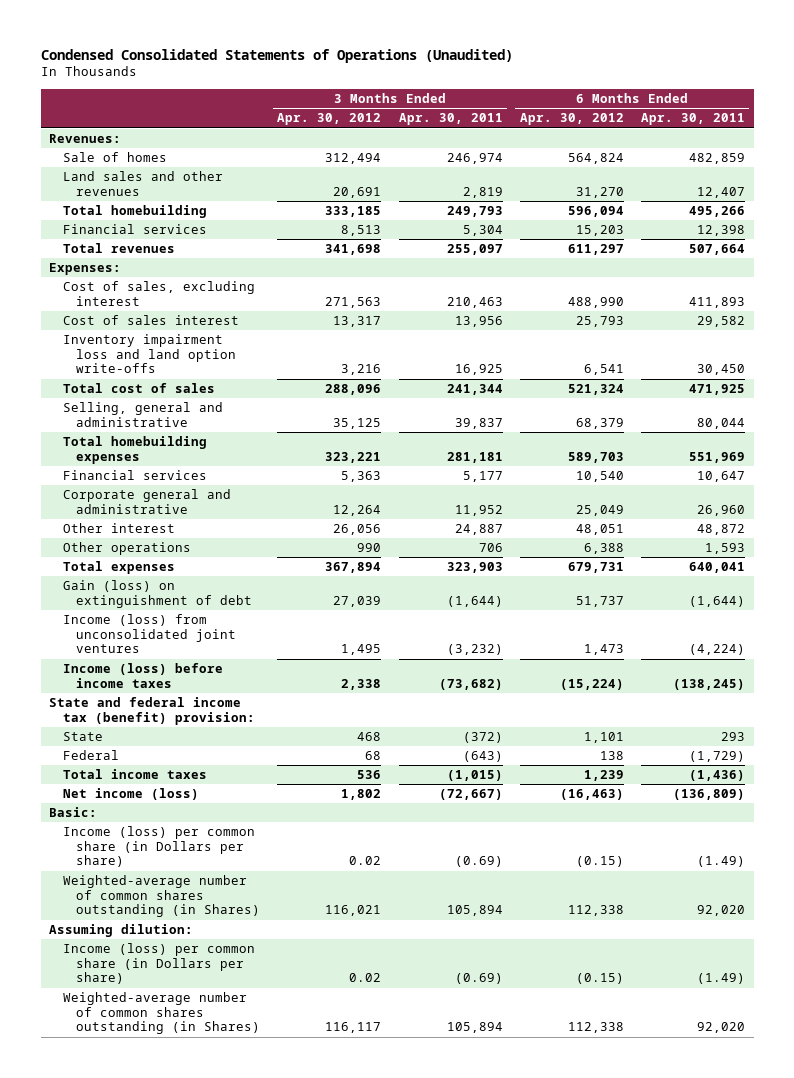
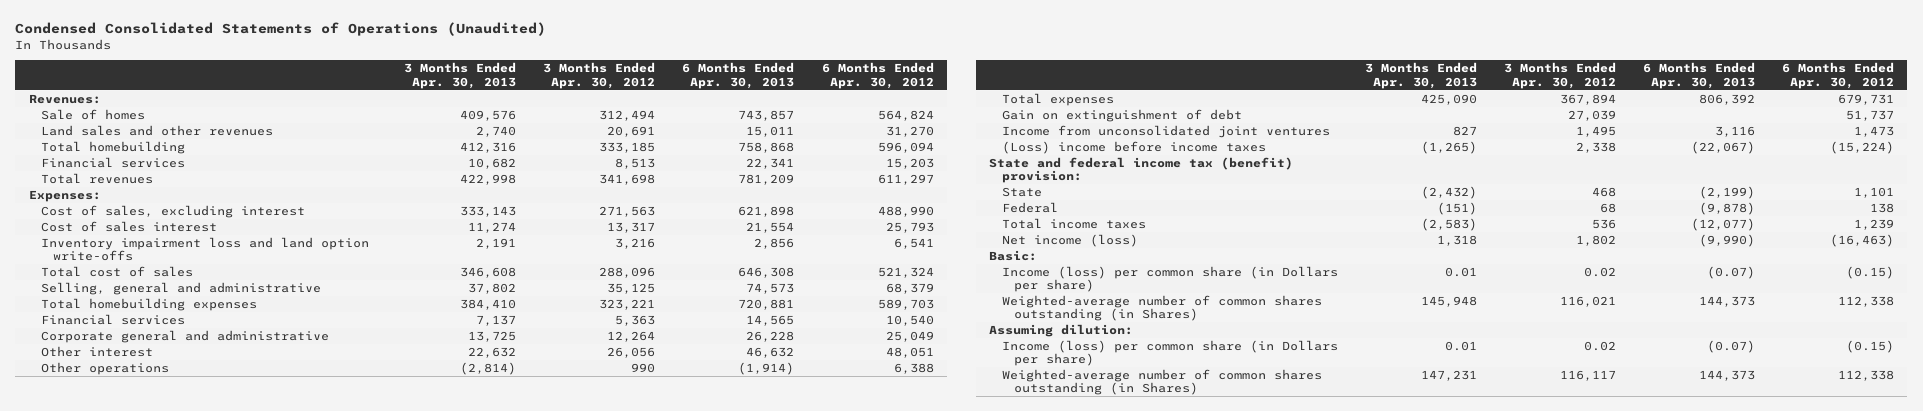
[398,113,503,126] Apr. 30, 2011 -> none
[640,113,745,126] Apr. 30, 2011 -> none
none -> [404,62,517,89] 3 Months Ended Apr. 30, 2013
none -> [682,62,795,89] 6 Months Ended Apr. 30, 2013
[62,580,253,608] Gain (loss) on extinguishment of debt -> [1001,109,1242,123] Gain on extinguishment of debt
[62,614,237,654] Income (loss) from unconsolidated joint ventures -> [1001,125,1330,139] Income from unconsolidated joint ventures
[62,663,223,688] Income (loss) before income taxes -> [1001,141,1266,155] (Loss) income before income taxes

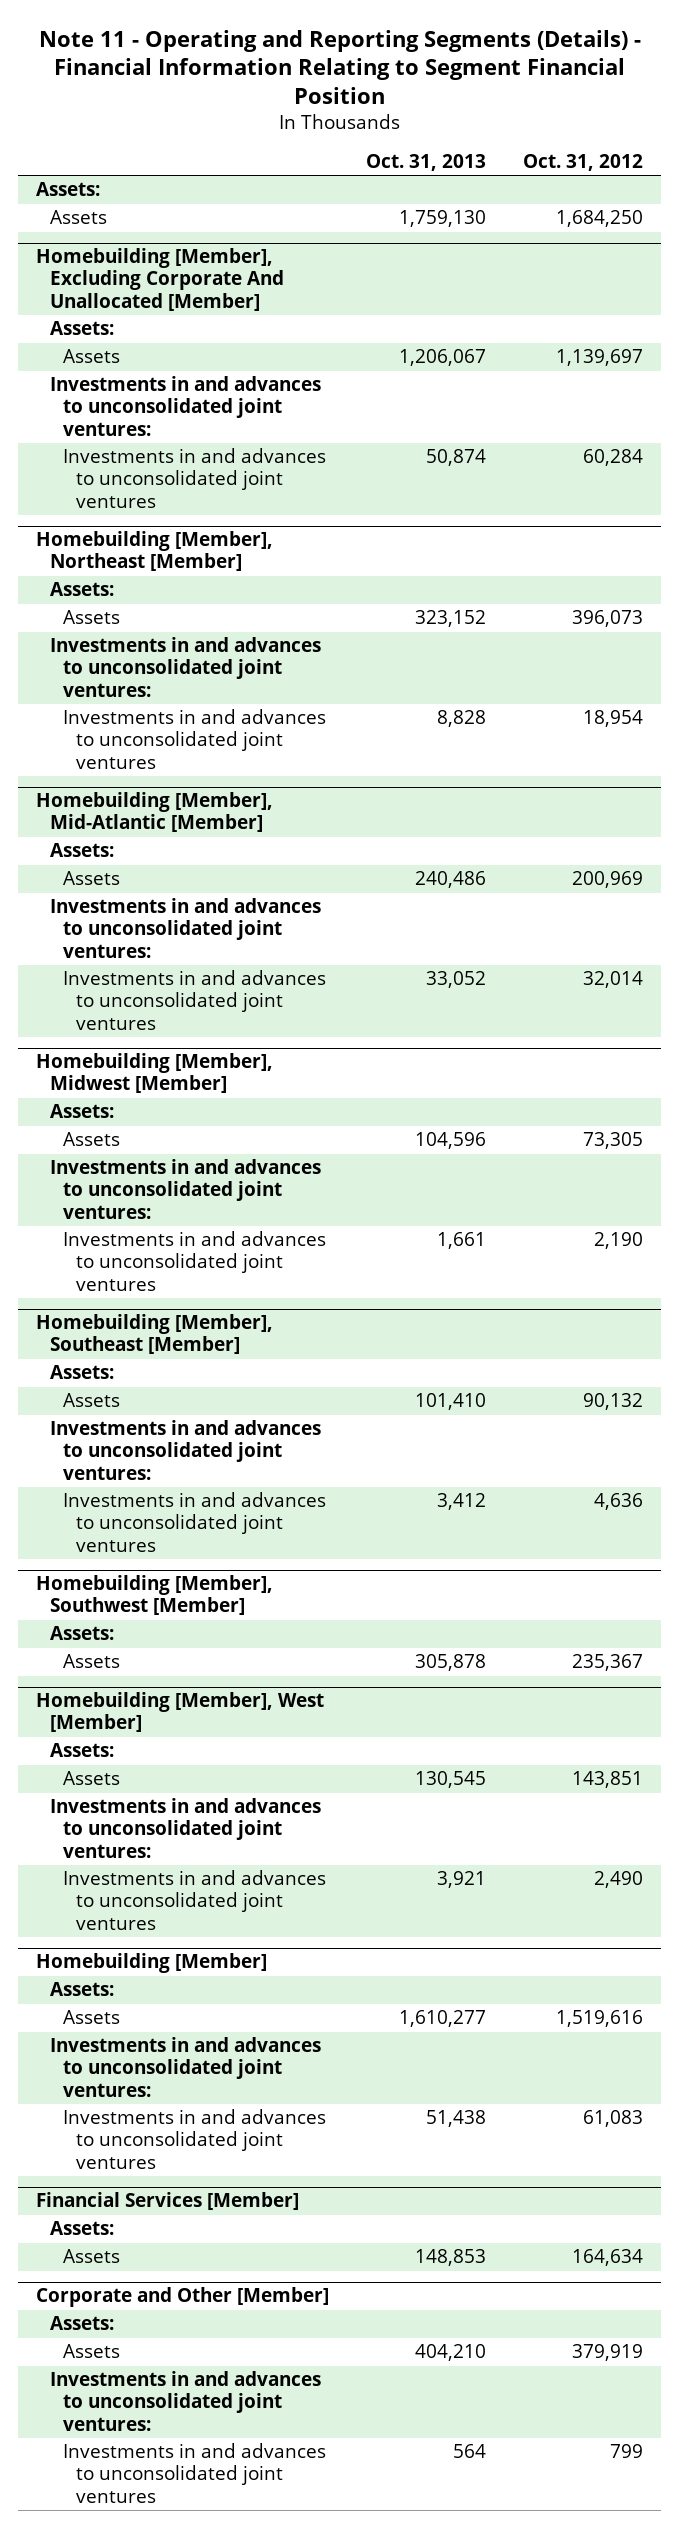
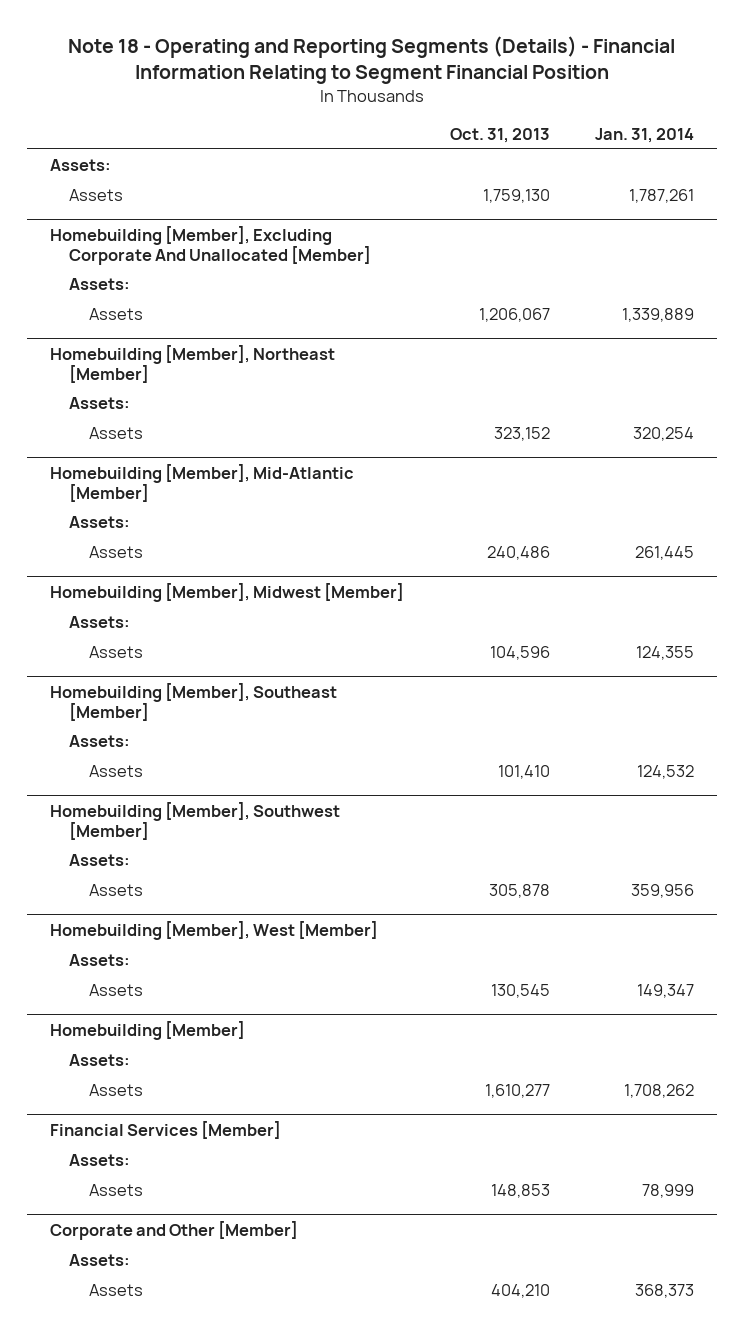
[38,29,641,105] Note 11 - Operating and Reporting Segments (Details) - Financial Information Relating to Segment Financial Position -> [68,36,676,85] Note 18 - Operating and Reporting Segments (Details) - Financial Information Relating to Segment Financial Position
[522,154,643,172] Oct. 31, 2012 -> none
none -> [595,127,695,143] Jan. 31, 2014
[49,376,321,436] Investments in and advances to unconsolidated joint ventures: -> none
[63,448,327,508] Investments in and advances to unconsolidated joint ventures -> none
[49,637,321,697] Investments in and advances to unconsolidated joint ventures: -> none
[63,709,327,769] Investments in and advances to unconsolidated joint ventures -> none
[49,898,321,958] Investments in and advances to unconsolidated joint ventures: -> none
[63,970,327,1030] Investments in and advances to unconsolidated joint ventures -> none
[49,1159,321,1219] Investments in and advances to unconsolidated joint ventures: -> none
[63,1231,327,1291] Investments in and advances to unconsolidated joint ventures -> none
[49,1420,321,1480] Investments in and advances to unconsolidated joint ventures: -> none
[63,1492,327,1552] Investments in and advances to unconsolidated joint ventures -> none
[49,1798,321,1858] Investments in and advances to unconsolidated joint ventures: -> none
[63,1870,327,1930] Investments in and advances to unconsolidated joint ventures -> none
[49,2037,321,2097] Investments in and advances to unconsolidated joint ventures: -> none
[63,2109,327,2169] Investments in and advances to unconsolidated joint ventures -> none
[49,2371,321,2431] Investments in and advances to unconsolidated joint ventures: -> none
[63,2443,327,2503] Investments in and advances to unconsolidated joint ventures -> none

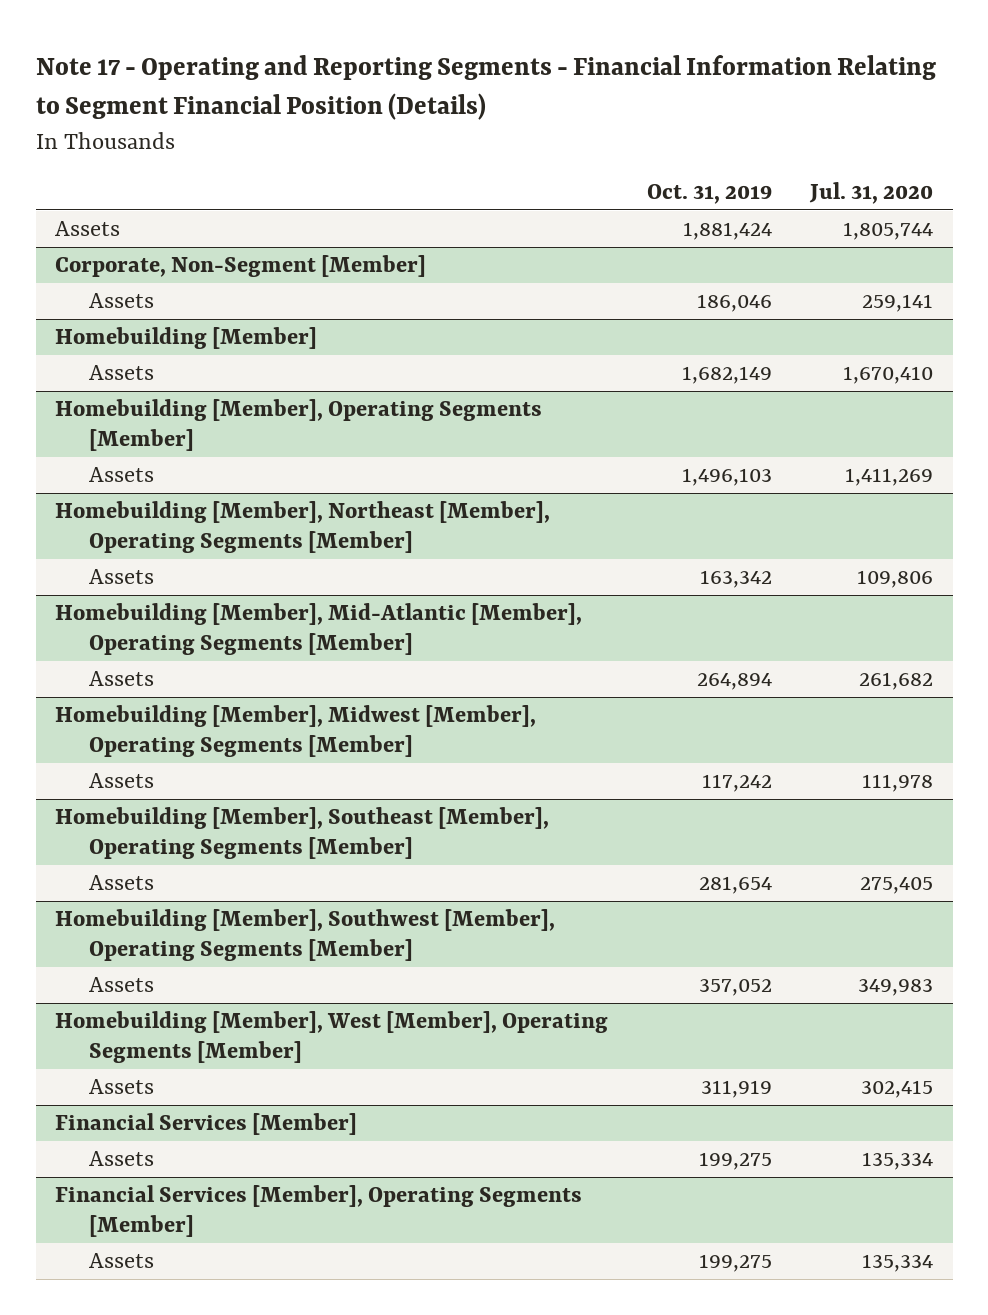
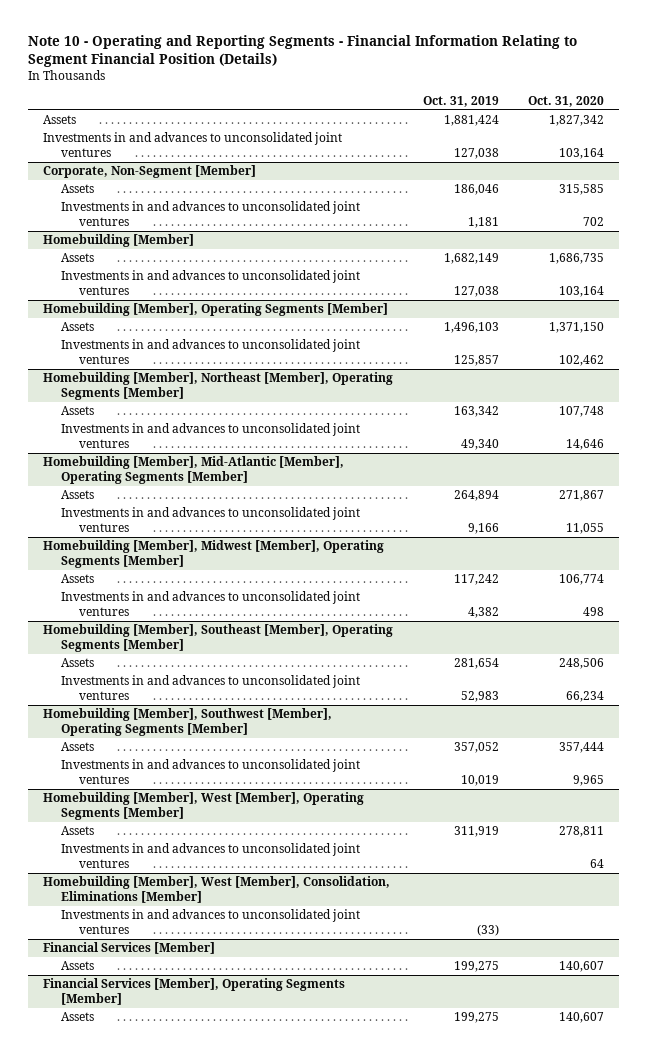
[35,55,936,121] Note 17 - Operating and Reporting Segments - Financial Information Relating to Segment Financial Position (Details) -> [27,34,577,68] Note 10 - Operating and Reporting Segments - Financial Information Relating to Segment Financial Position (Details)
[809,181,934,204] Jul. 31, 2020 -> none
none -> [528,96,605,108] Oct. 31, 2020
none -> [42,132,342,157] Investments in and advances to unconsolidated joint ventures
none -> [60,201,360,226] Investments in and advances to unconsolidated joint ventures
none -> [60,270,360,295] Investments in and advances to unconsolidated joint ventures
none -> [60,339,360,364] Investments in and advances to unconsolidated joint ventures
none -> [60,423,360,448] Investments in and advances to unconsolidated joint ventures
none -> [60,507,360,532] Investments in and advances to unconsolidated joint ventures
none -> [60,591,360,616] Investments in and advances to unconsolidated joint ventures
none -> [60,675,360,700] Investments in and advances to unconsolidated joint ventures
none -> [60,759,360,784] Investments in and advances to unconsolidated joint ventures
none -> [60,843,360,868] Investments in and advances to unconsolidated joint ventures
none -> [42,876,390,903] Homebuilding [Member], West [Member], Consolidation, Eliminations [Member]
none -> [60,909,360,934] Investments in and advances to unconsolidated joint ventures

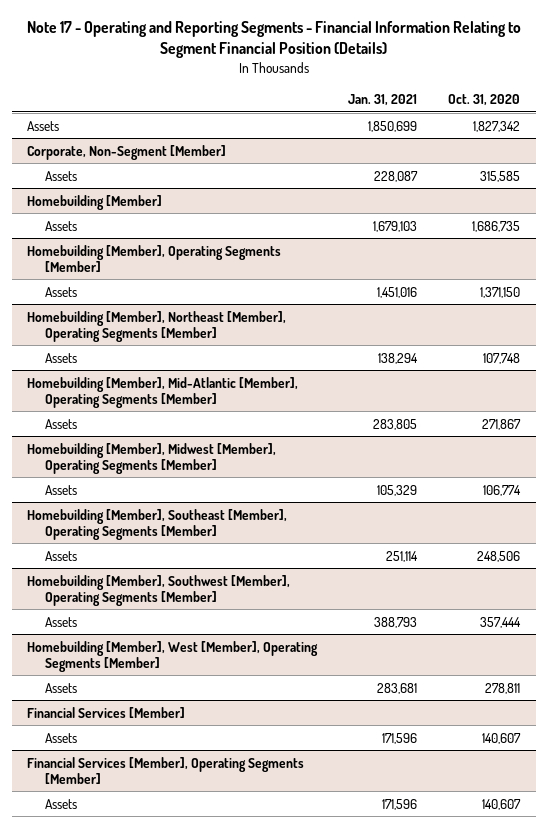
[27,34,577,68] Note 10 - Operating and Reporting Segments - Financial Information Relating to Segment Financial Position (Details) -> [26,21,521,59] Note 17 - Operating and Reporting Segments - Financial Information Relating to Segment Financial Position (Details)
[422,96,499,108] Oct. 31, 2019 -> none
none -> [348,94,418,107] Jan. 31, 2021
[42,132,342,157] Investments in and advances to unconsolidated joint ventures -> none
[60,201,360,226] Investments in and advances to unconsolidated joint ventures -> none
[60,270,360,295] Investments in and advances to unconsolidated joint ventures -> none
[60,339,360,364] Investments in and advances to unconsolidated joint ventures -> none
[60,423,360,448] Investments in and advances to unconsolidated joint ventures -> none
[60,507,360,532] Investments in and advances to unconsolidated joint ventures -> none
[60,591,360,616] Investments in and advances to unconsolidated joint ventures -> none
[60,675,360,700] Investments in and advances to unconsolidated joint ventures -> none
[60,759,360,784] Investments in and advances to unconsolidated joint ventures -> none
[60,843,360,868] Investments in and advances to unconsolidated joint ventures -> none
[42,876,390,903] Homebuilding [Member], West [Member], Consolidation, Eliminations [Member] -> none
[60,909,360,934] Investments in and advances to unconsolidated joint ventures -> none

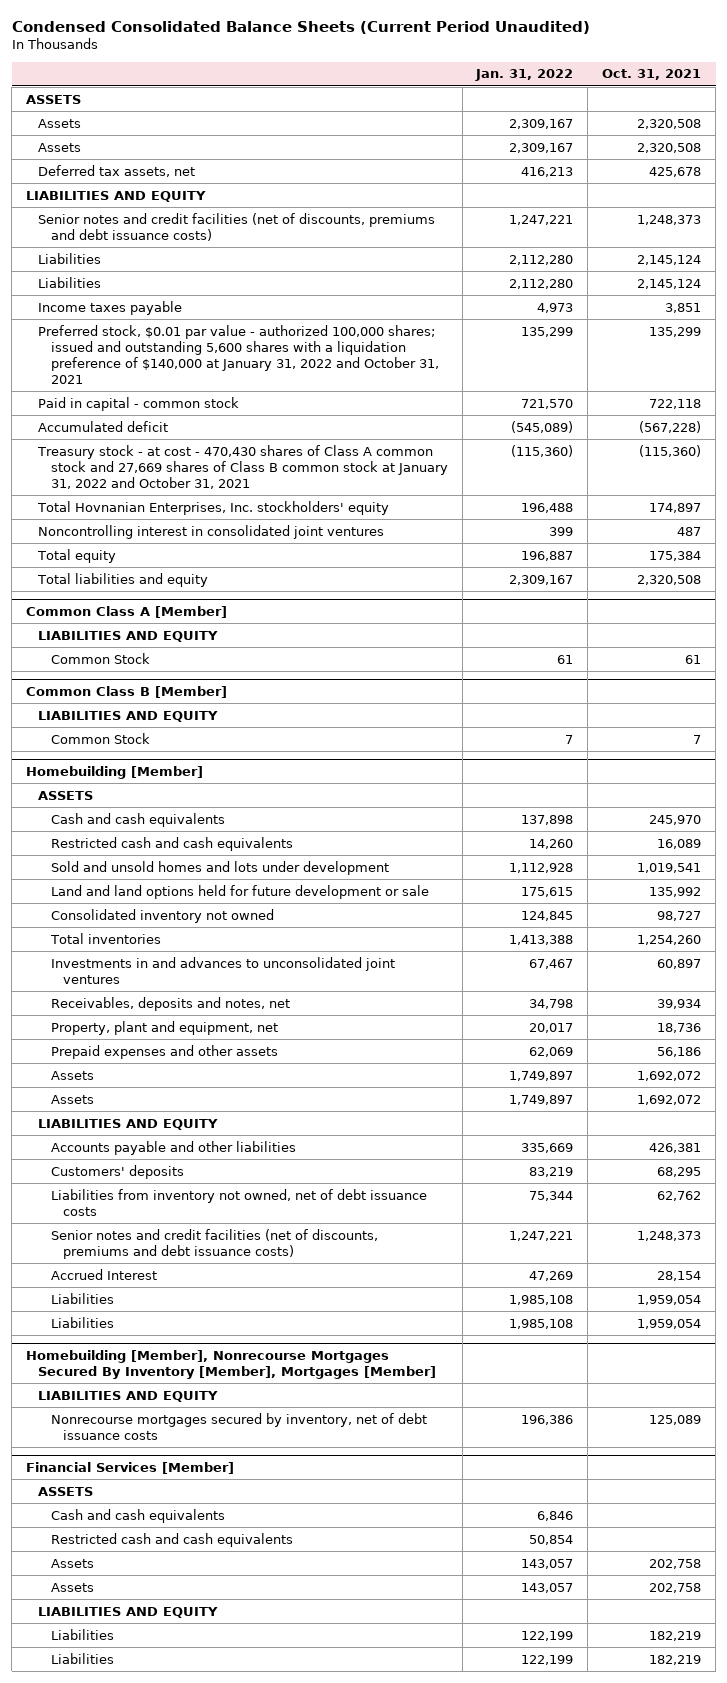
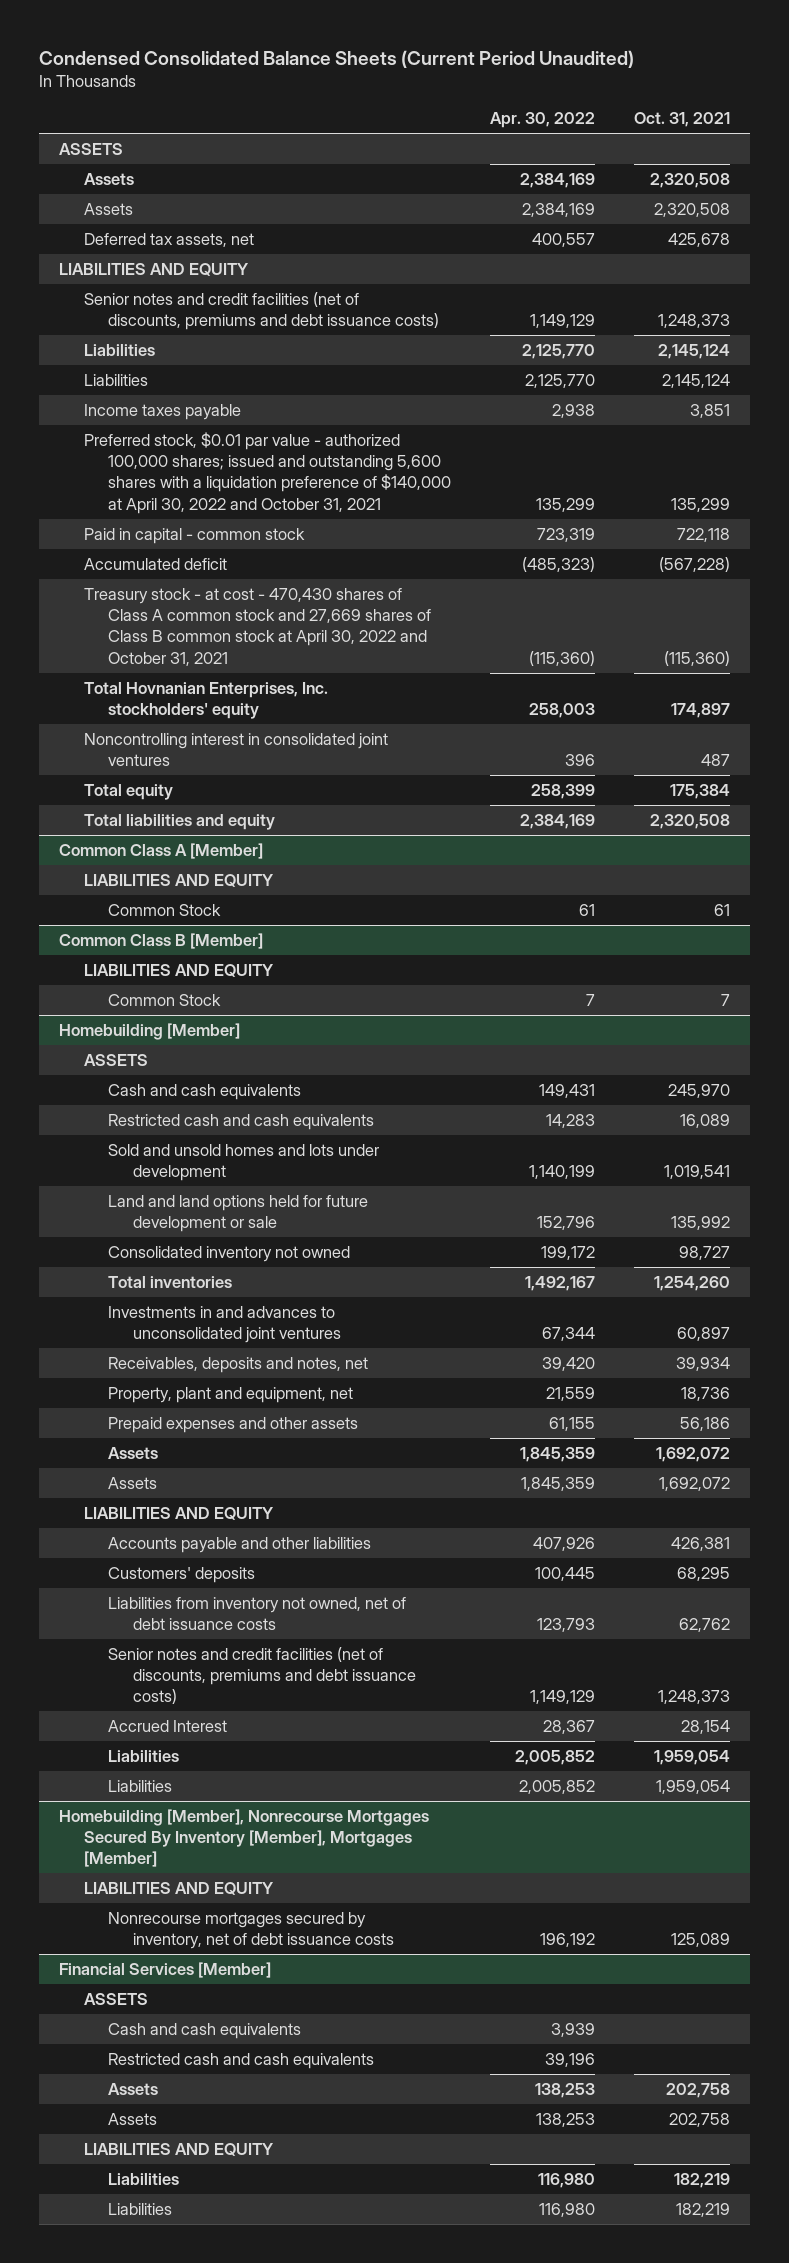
[475,69,574,82] Jan. 31, 2022 -> none
none -> [490,112,596,129] Apr. 30, 2022
[38,324,439,384] Preferred stock, $0.01 par value - authorized 100,000 shares; issued and outstanding 5,600 shares with a liquidation preference of $140,000 at January 31, 2022 and October 31, 2021 -> [83,431,452,514] Preferred stock, $0.01 par value - authorized 100,000 shares; issued and outstanding 5,600 shares with a liquidation preference of $140,000 at April 30, 2022 and October 31, 2021
[37,444,448,489] Treasury stock - at cost - 470,430 shares of Class A common stock and 27,669 shares of Class B common stock at January 31, 2022 and October 31, 2021 -> [83,587,432,666] Treasury stock - at cost - 470,430 shares of Class A common stock and 27,669 shares of Class B common stock at April 30, 2022 and October 31, 2021

